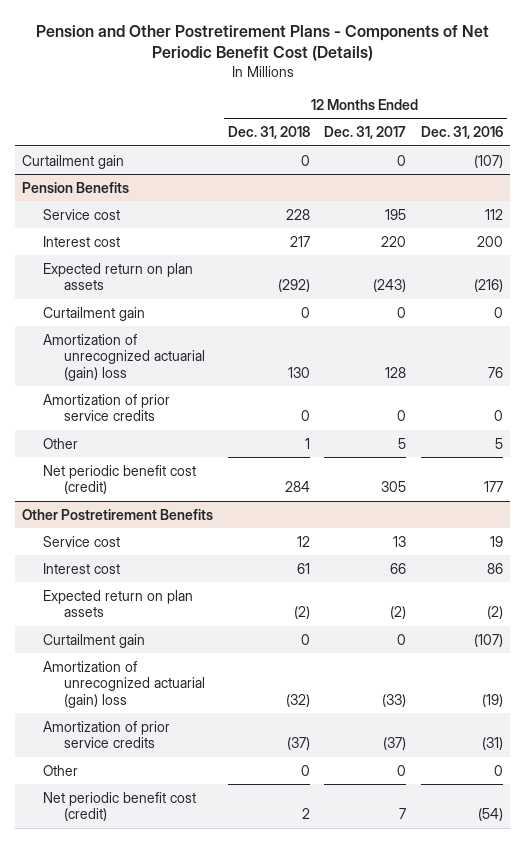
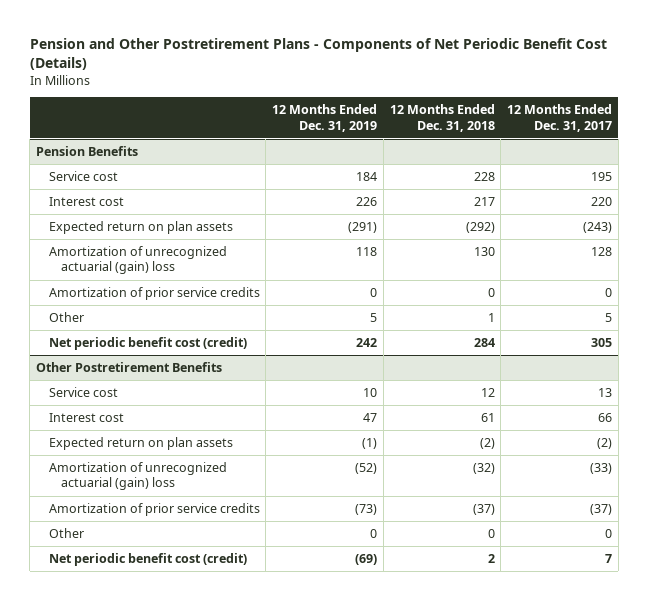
[420,126,503,140] Dec. 31, 2016 -> none
none -> [272,104,378,132] 12 Months Ended Dec. 31, 2019
[22,154,125,169] Curtailment gain -> none
[43,306,146,321] Curtailment gain -> none
[43,633,146,648] Curtailment gain -> none

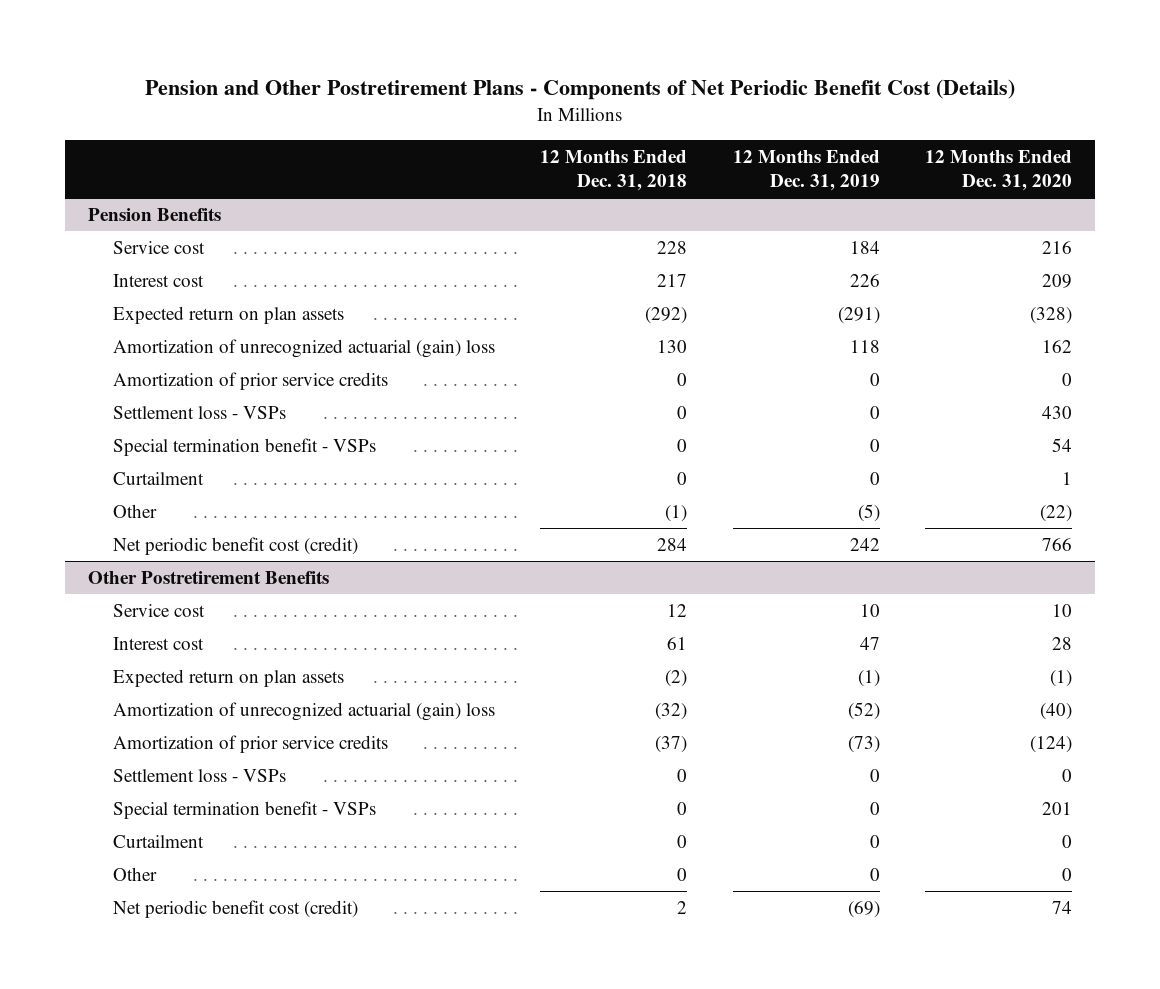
[507,104,613,132] 12 Months Ended Dec. 31, 2017 -> none
none -> [924,150,1072,192] 12 Months Ended Dec. 31, 2020
none -> [113,406,287,420] Settlement loss - VSPs
none -> [113,438,377,457] Special termination benefit - VSPs
none -> [113,472,205,486] Curtailment
[370,313,378,323] 5 -> [857,504,880,523] (5)
[487,313,495,323] 1 -> [665,505,688,523] (1)
none -> [113,769,287,783] Settlement loss - VSPs
none -> [113,801,377,820] Special termination benefit - VSPs
none -> [113,835,205,849] Curtailment

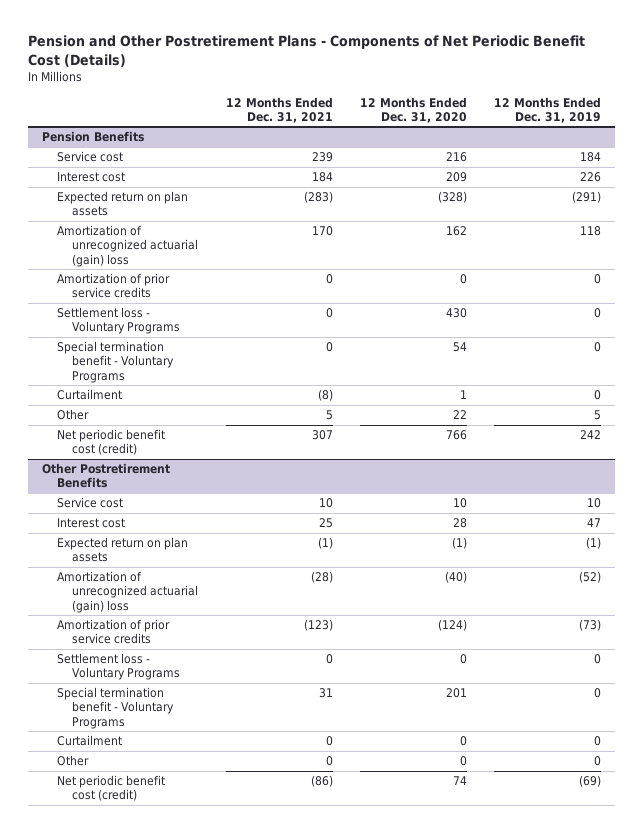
[540,150,688,192] 12 Months Ended Dec. 31, 2018 -> none
none -> [225,96,333,123] 12 Months Ended Dec. 31, 2021
[113,406,287,420] Settlement loss - VSPs -> [57,307,181,335] Settlement loss - Voluntary Programs
[113,438,377,457] Special termination benefit - VSPs -> [57,341,175,383] Special termination benefit - Voluntary Programs
[857,504,880,523] (5) -> [594,410,602,421] 5
[1039,505,1072,523] (22) -> [453,410,468,420] 22
[113,769,287,783] Settlement loss - VSPs -> [57,653,181,681] Settlement loss - Voluntary Programs
[113,801,377,820] Special termination benefit - VSPs -> [57,687,175,729] Special termination benefit - Voluntary Programs

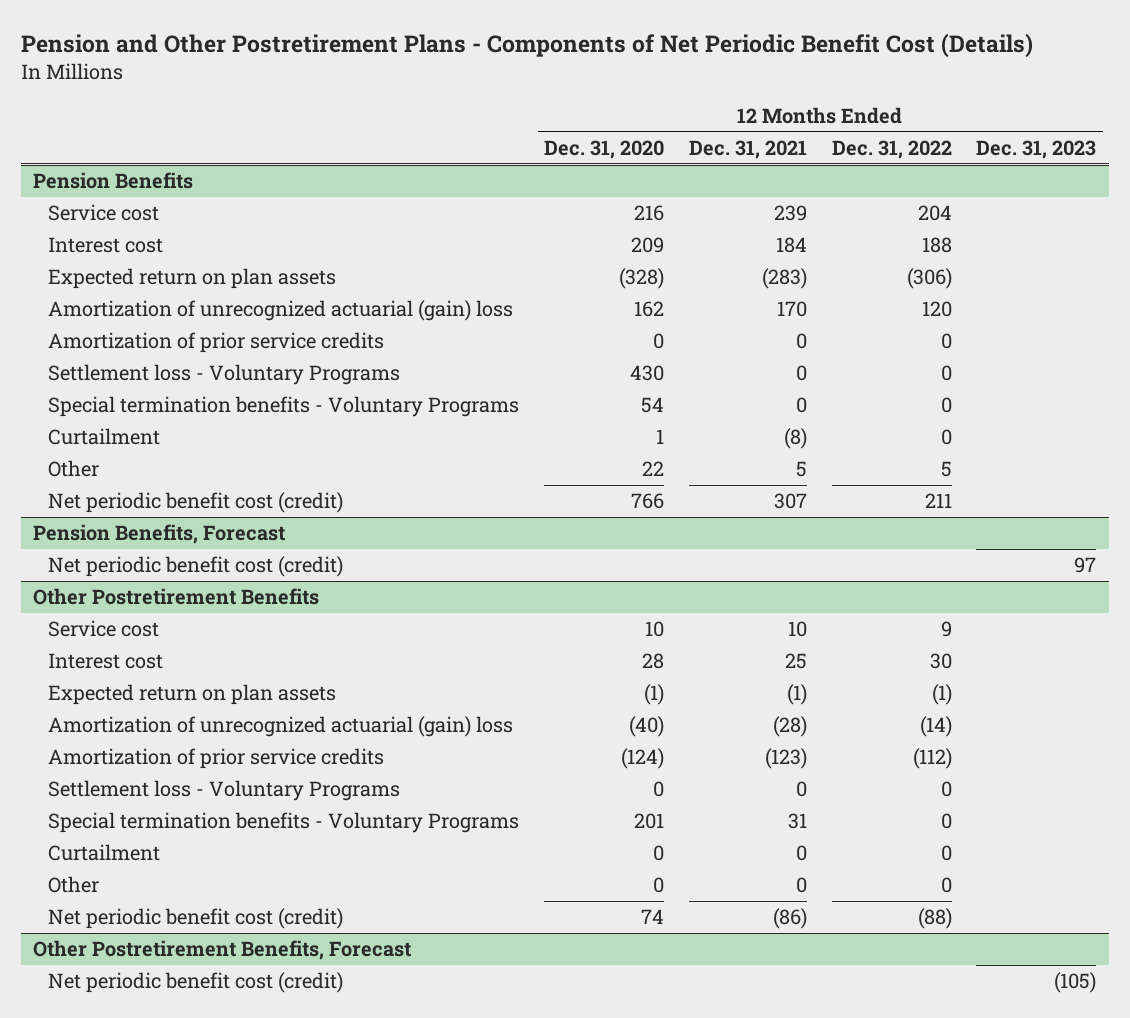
[494,96,602,123] 12 Months Ended Dec. 31, 2019 -> none
none -> [831,140,952,160] Dec. 31, 2022
none -> [976,140,1097,160] Dec. 31, 2023
[57,341,175,383] Special termination benefit - Voluntary Programs -> [48,396,520,418] Special termination benefits - Voluntary Programs
none -> [33,524,286,545] Pension Benefits, Forecast
none -> [48,556,344,578] Net periodic benefit cost (credit)
[57,687,175,729] Special termination benefit - Voluntary Programs -> [48,812,520,834] Special termination benefits - Voluntary Programs
none -> [33,940,412,961] Other Postretirement Benefits, Forecast
none -> [48,972,344,994] Net periodic benefit cost (credit)

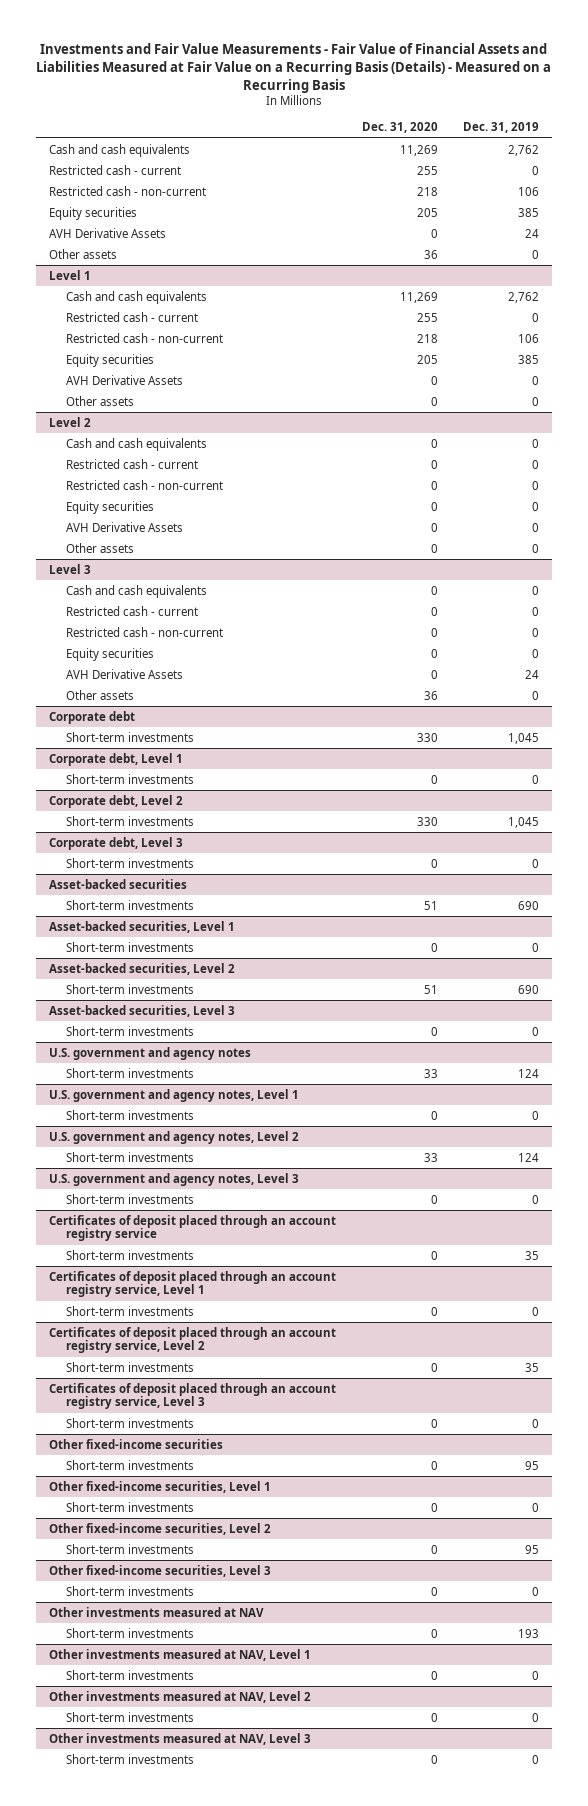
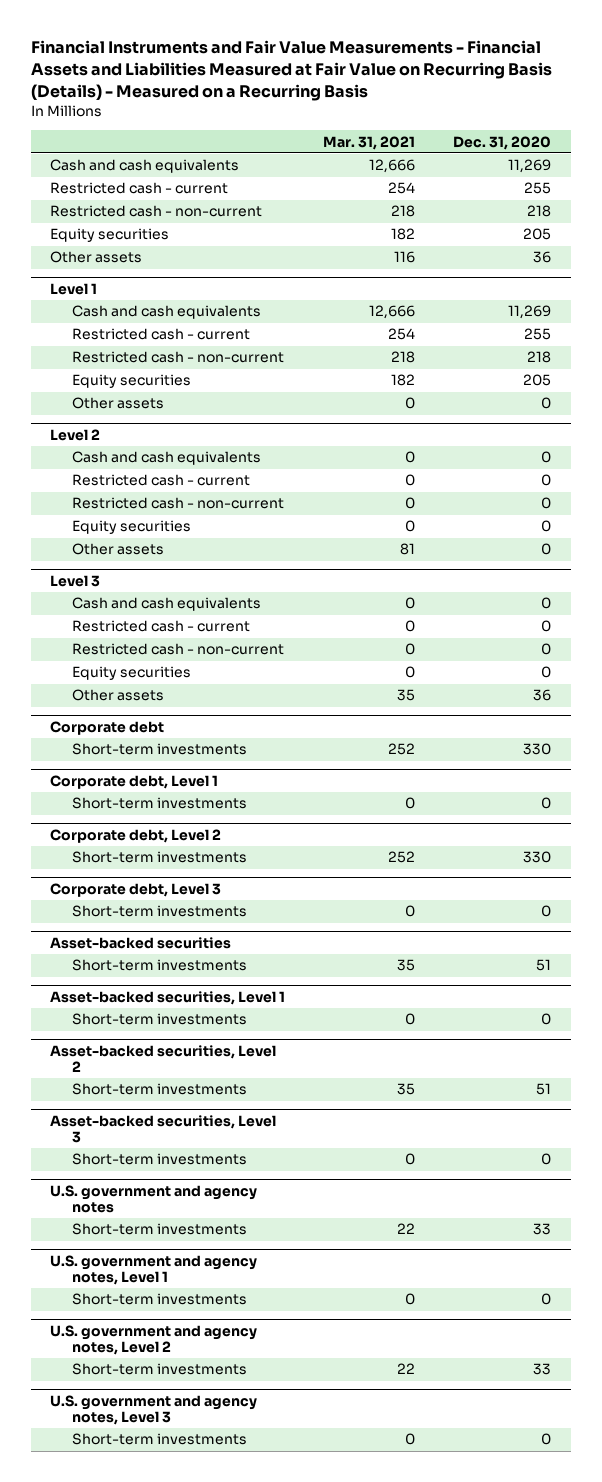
[36,43,552,93] Investments and Fair Value Measurements - Fair Value of Financial Assets and Liabilities Measured at Fair Value on a Recurring Basis (Details) - Measured on a Recurring Basis -> [31,40,553,102] Financial Instruments and Fair Value Measurements - Financial Assets and Liabilities Measured at Fair Value on Recurring Basis (Details) - Measured on a Recurring Basis
[463,122,540,134] Dec. 31, 2019 -> none
none -> [323,135,416,150] Mar. 31, 2021
[49,227,167,238] AVH Derivative Assets -> none
[65,374,183,385] AVH Derivative Assets -> none
[65,521,183,532] AVH Derivative Assets -> none
[65,668,183,679] AVH Derivative Assets -> none
[49,1214,337,1242] Certificates of deposit placed through an account registry service -> none
[65,1249,194,1260] Short-term investments -> none
[49,1270,337,1298] Certificates of deposit placed through an account registry service, Level 1 -> none
[65,1305,194,1316] Short-term investments -> none
[49,1326,337,1354] Certificates of deposit placed through an account registry service, Level 2 -> none
[65,1361,194,1372] Short-term investments -> none
[49,1382,337,1410] Certificates of deposit placed through an account registry service, Level 3 -> none
[65,1417,194,1428] Short-term investments -> none
[49,1438,224,1449] Other fixed-income securities -> none
[65,1459,194,1470] Short-term investments -> none
[49,1480,272,1493] Other fixed-income securities, Level 1 -> none
[65,1501,194,1512] Short-term investments -> none
[49,1522,272,1535] Other fixed-income securities, Level 2 -> none
[65,1543,194,1554] Short-term investments -> none
[49,1564,272,1577] Other fixed-income securities, Level 3 -> none
[65,1585,194,1596] Short-term investments -> none
[49,1606,265,1617] Other investments measured at NAV -> none
[65,1627,194,1638] Short-term investments -> none
[49,1648,312,1661] Other investments measured at NAV, Level 1 -> none
[65,1669,194,1680] Short-term investments -> none
[49,1690,312,1703] Other investments measured at NAV, Level 2 -> none
[65,1711,194,1722] Short-term investments -> none
[49,1732,312,1745] Other investments measured at NAV, Level 3 -> none
[65,1753,194,1764] Short-term investments -> none

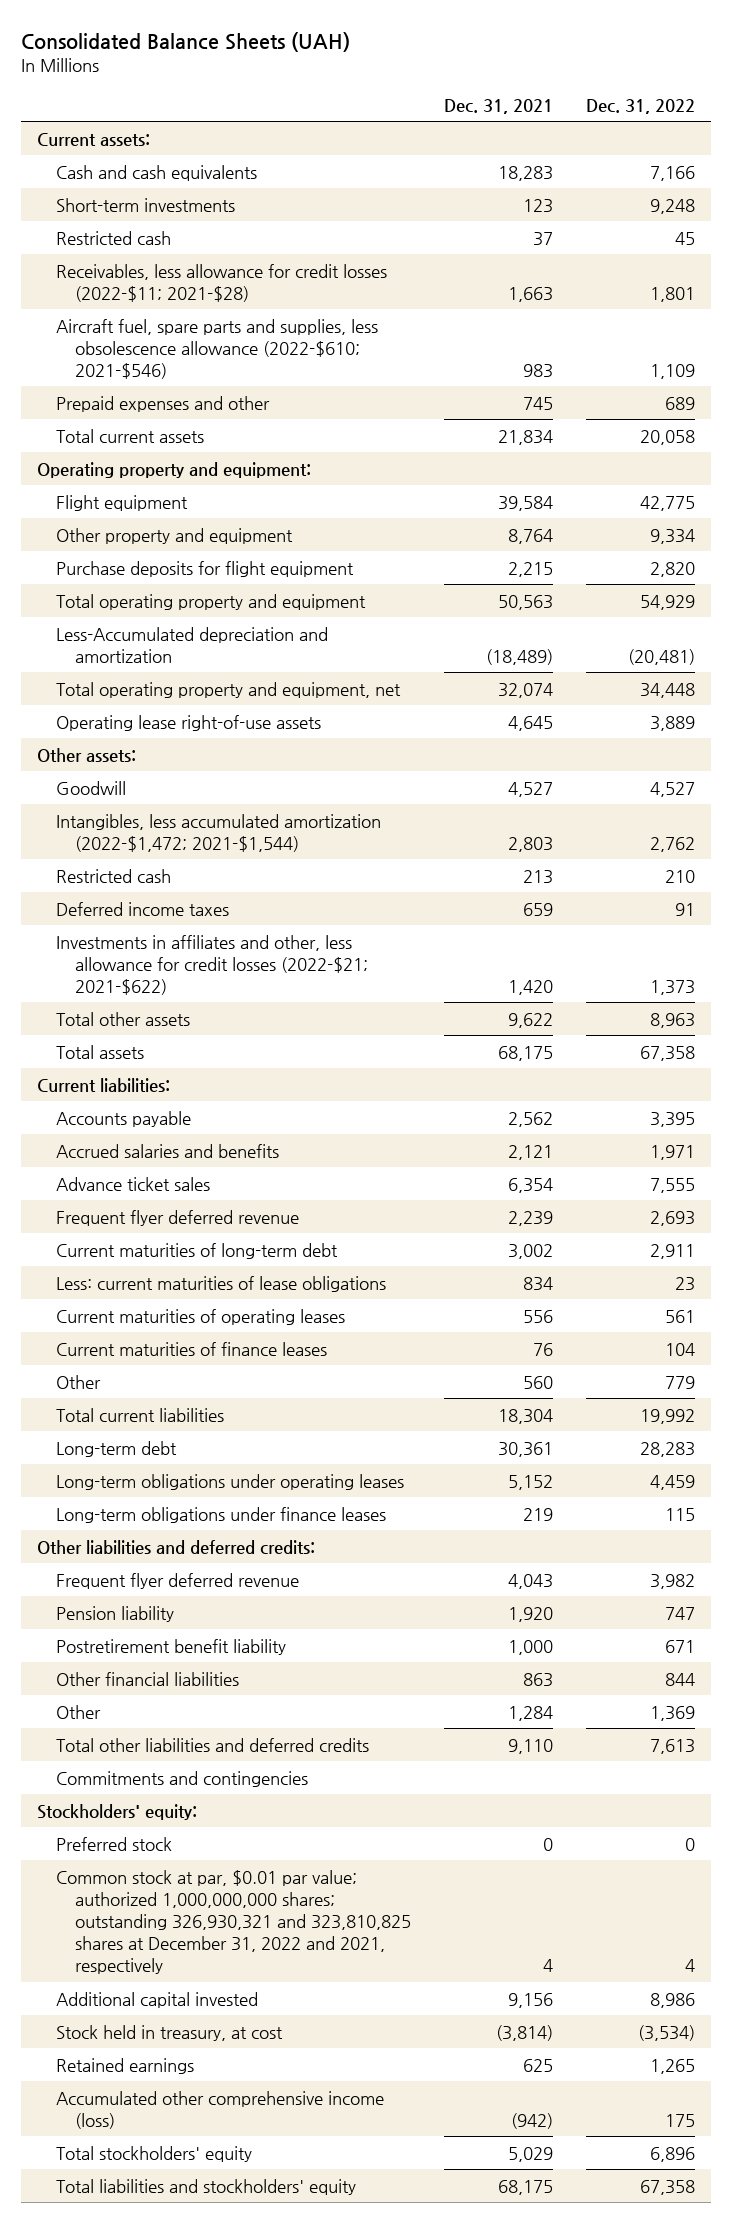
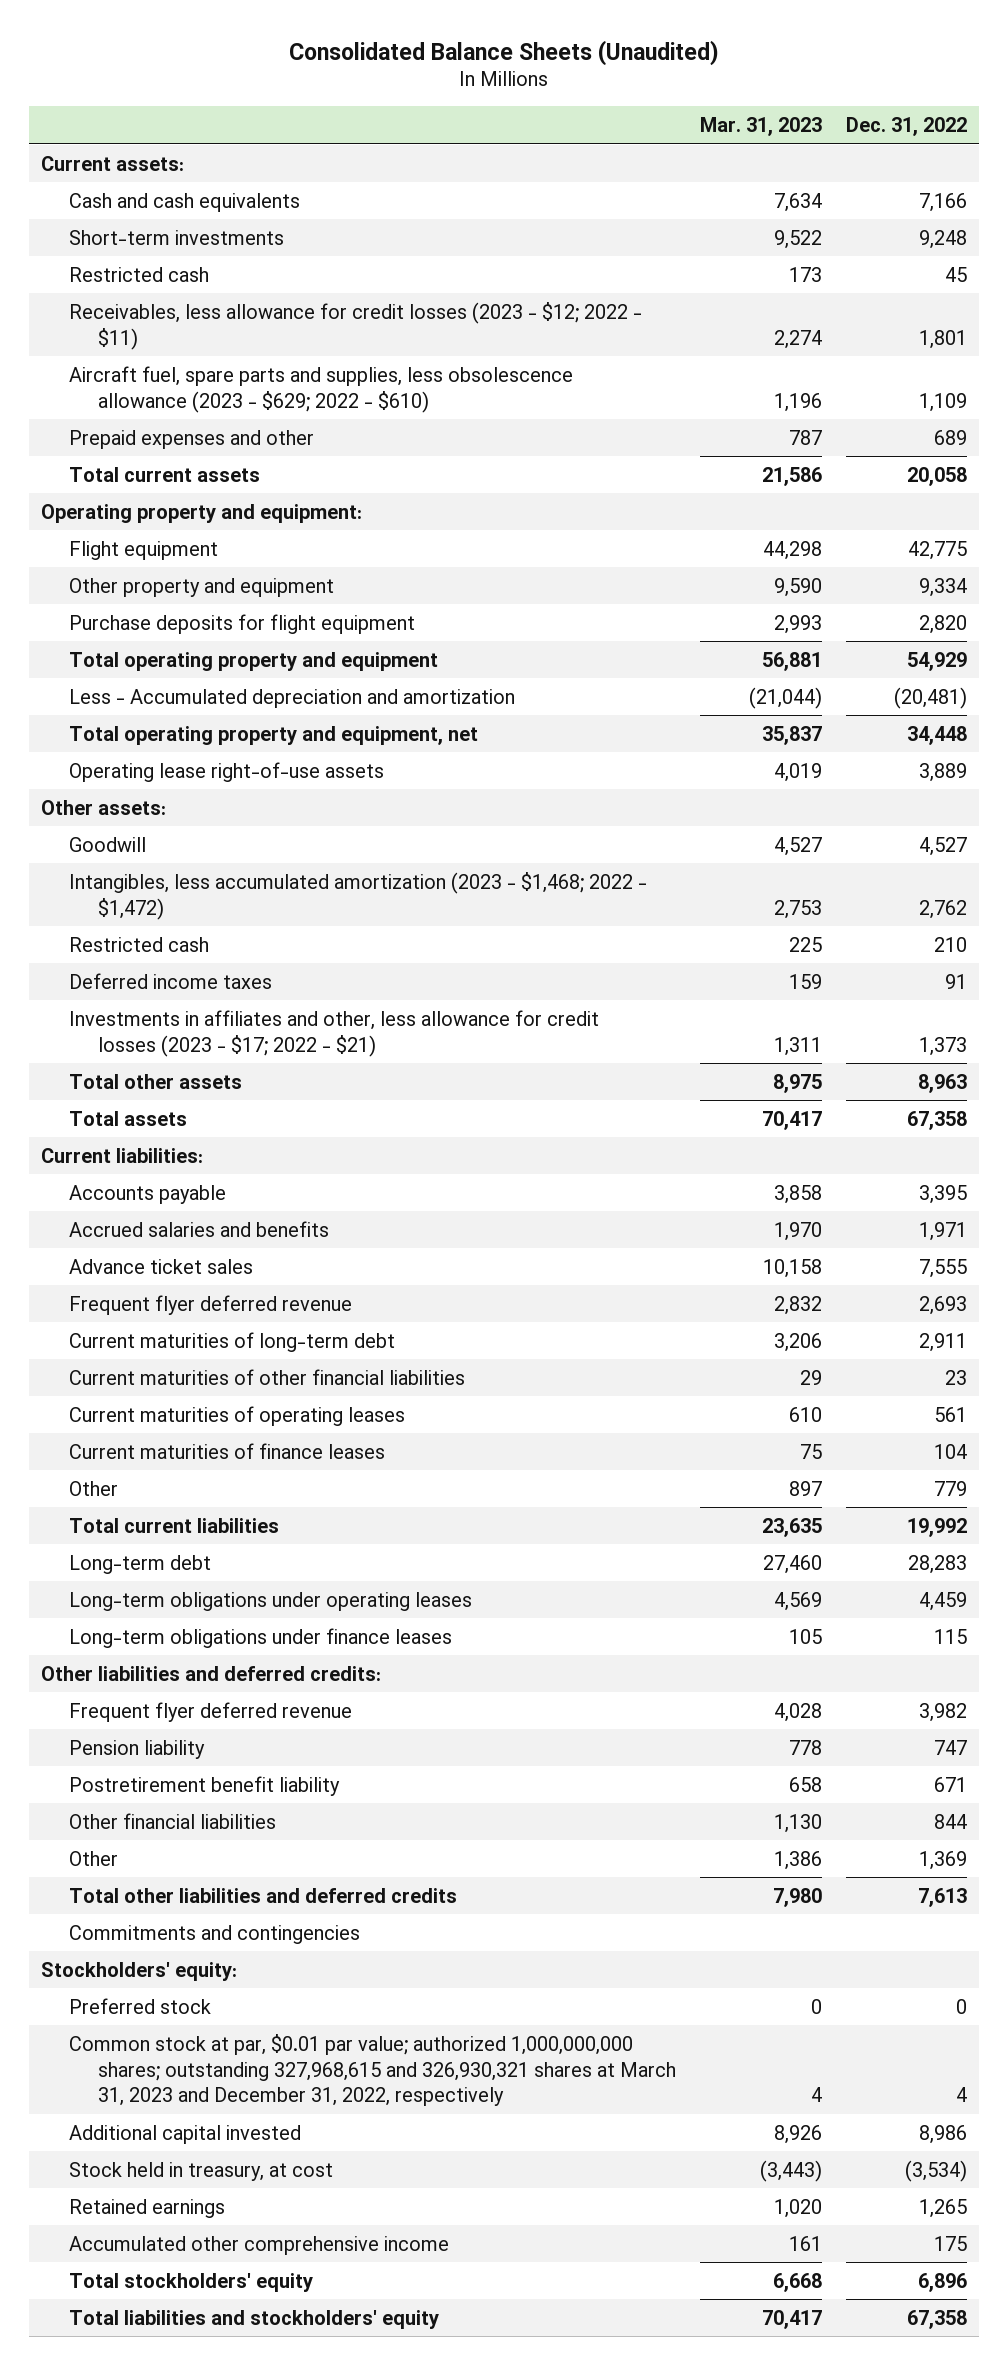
[20,31,350,52] Consolidated Balance Sheets (UAH) -> [288,39,719,66] Consolidated Balance Sheets (Unaudited)
[444,98,554,114] Dec. 31, 2021 -> none
none -> [699,117,822,137] Mar. 31, 2023
[56,263,388,302] Receivables, less allowance for credit losses (2022-$11; 2021-$28) -> [69,301,643,350] Receivables, less allowance for credit losses (2023 - $12; 2022 - $11)
[56,318,379,379] Aircraft fuel, spare parts and supplies, less obsolescence allowance (2022-$610; 2021-$546) -> [69,365,574,413] Aircraft fuel, spare parts and supplies, less obsolescence allowance (2023 - $629; 2022 - $610)
[56,626,329,663] Less-Accumulated depreciation and amortization -> [69,688,516,708] Less - Accumulated depreciation and amortization
[56,813,382,852] Intangibles, less accumulated amortization (2022-$1,472; 2021-$1,544) -> [69,871,648,920] Intangibles, less accumulated amortization (2023 - $1,468; 2022 - $1,472)
[56,934,369,995] Investments in affiliates and other, less allowance for credit losses (2022-$21; 2021-$622) -> [69,1009,600,1057] Investments in affiliates and other, less allowance for credit losses (2023 - $17; 2022 - $21)
[56,1275,387,1292] Less: current maturities of lease obligations -> [69,1368,466,1385] Current maturities of other financial liabilities
[56,1869,412,1975] Common stock at par, $0.01 par value; authorized 1,000,000,000 shares; outstanding 326,930,321 and 323,810,825 shares at December 31, 2022 and 2021, respectively -> [69,2033,676,2107] Common stock at par, $0.01 par value; authorized 1,000,000,000 shares; outstanding 327,968,615 and 326,930,321 shares at March 31, 2023 and December 31, 2022, respectively
[56,2090,385,2129] Accumulated other comprehensive income (loss) -> [69,2235,450,2255] Accumulated other comprehensive income

